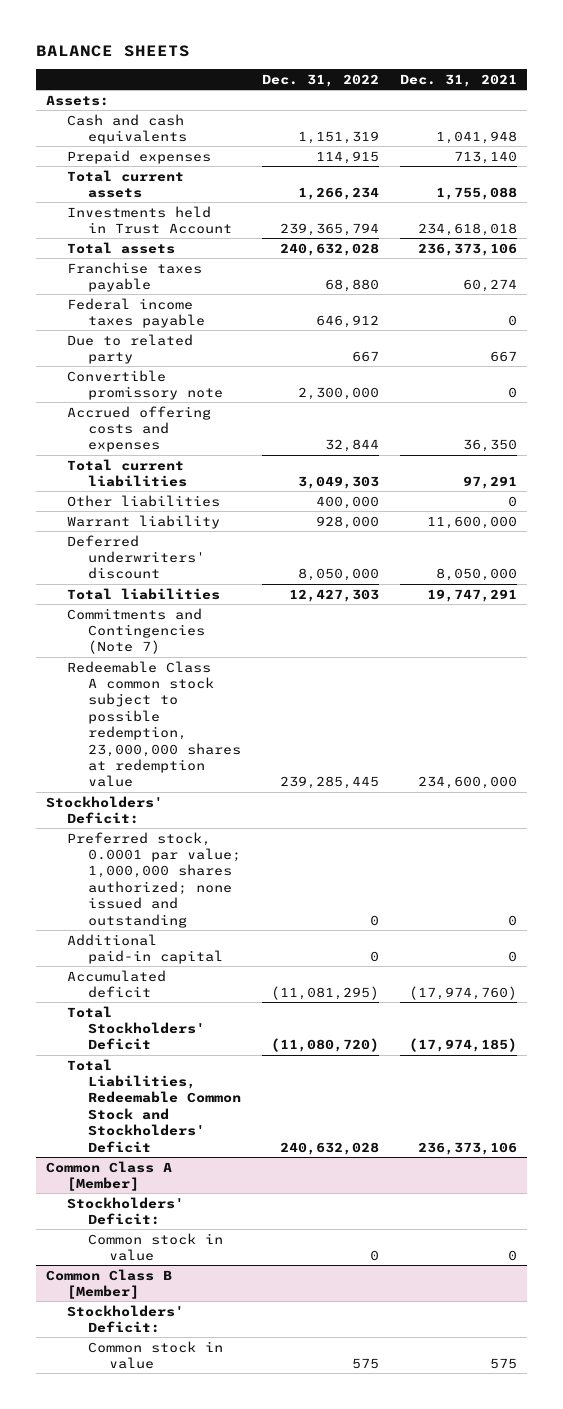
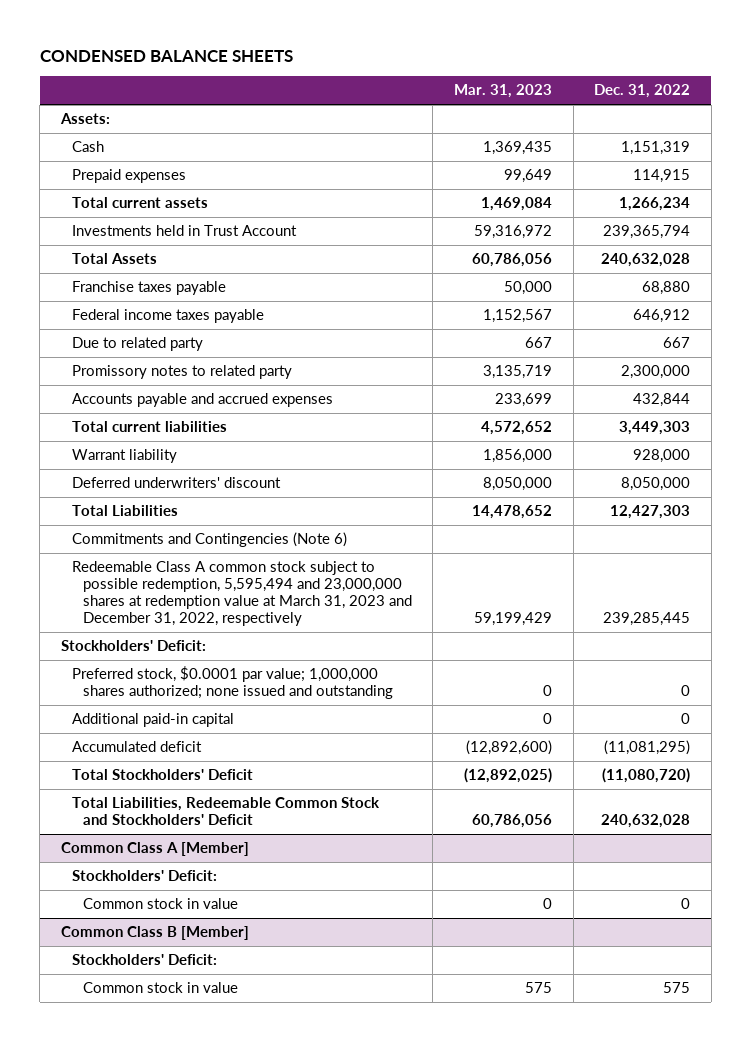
[35,45,190,58] BALANCE SHEETS -> [39,49,293,62] CONDENSED BALANCE SHEETS
[399,74,517,88] Dec. 31, 2021 -> none
none -> [454,84,553,99] Mar. 31, 2023
[67,113,187,145] Cash and cash equivalents -> [71,141,104,153] Cash
[67,241,176,254] Total assets -> [71,253,157,265] Total Assets
[67,369,223,401] Convertible promissory note -> none
[67,494,221,507] Other liabilities -> none
none -> [71,365,292,380] Promissory notes to related party
[67,405,212,453] Accrued offering costs and expenses -> [71,393,333,408] Accounts payable and accrued expenses
[324,439,379,453] 32,844 -> [633,393,691,408] 432,844
[297,476,379,490] 3,049,303 -> [619,421,691,436] 3,449,303
[67,587,221,600] Total liabilities -> [71,505,178,517] Total Liabilities
[67,607,205,655] Commitments and Contingencies (Note 7) -> [71,532,347,548] Commitments and Contingencies (Note 6)
[67,660,241,788] Redeemable Class A common stock subject to possible redemption, 23,000,000 shares at redemption value -> [71,561,412,626] Redeemable Class A common stock subject to possible redemption, 5,595,494 and 23,000,000 shares at redemption value at March 31, 2023 and December 31, 2022, respectively
[67,831,241,928] Preferred stock, 0.0001 par value; 1,000,000 shares authorized; none issued and outstanding -> [71,666,393,700] Preferred stock, $0.0001 par value; 1,000,000 shares authorized; none issued and outstanding

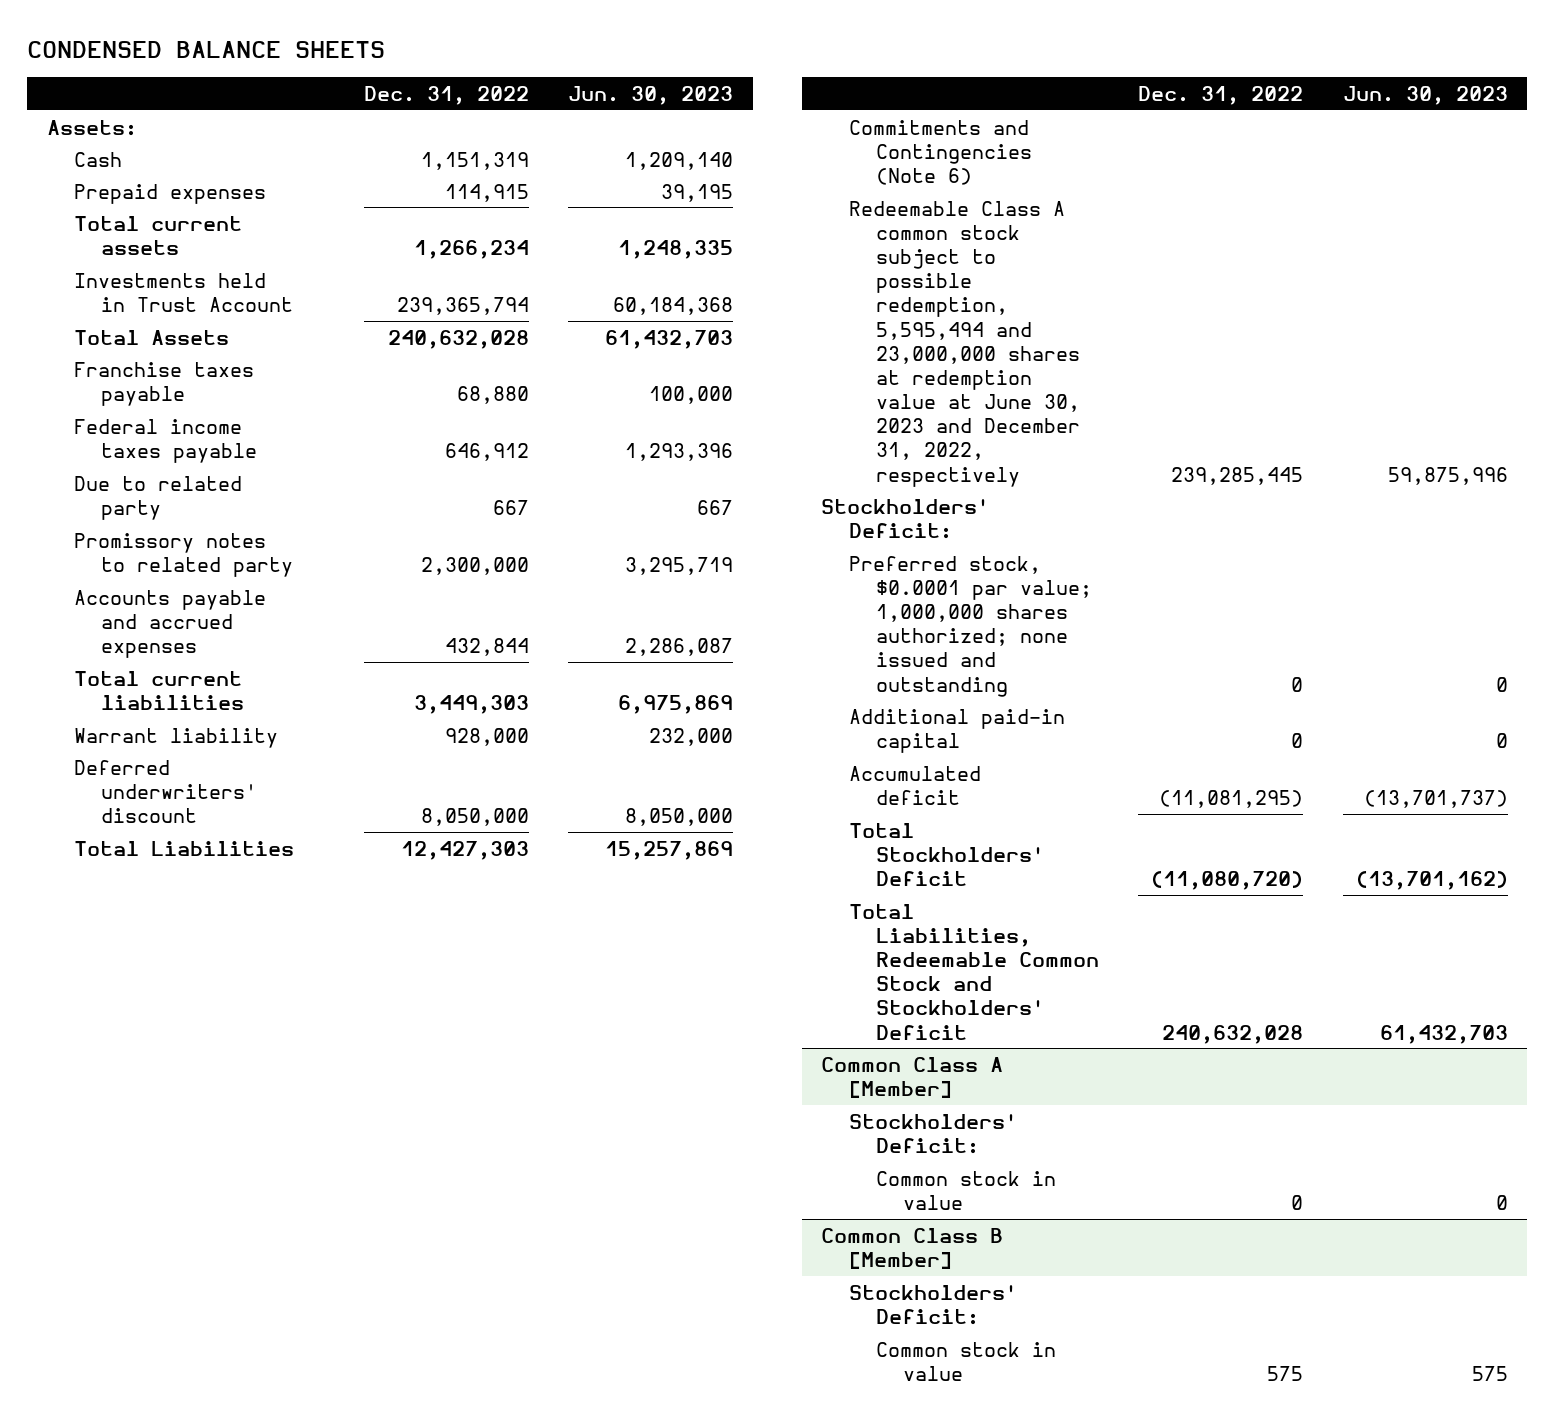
[454,84,553,99] Mar. 31, 2023 -> none
none -> [568,86,734,106] Jun. 30, 2023
[71,561,412,626] Redeemable Class A common stock subject to possible redemption, 5,595,494 and 23,000,000 shares at redemption value at March 31, 2023 and December 31, 2022, respectively -> [848,200,1080,487] Redeemable Class A common stock subject to possible redemption, 5,595,494 and 23,000,000 shares at redemption value at June 30, 2023 and December 31, 2022, respectively

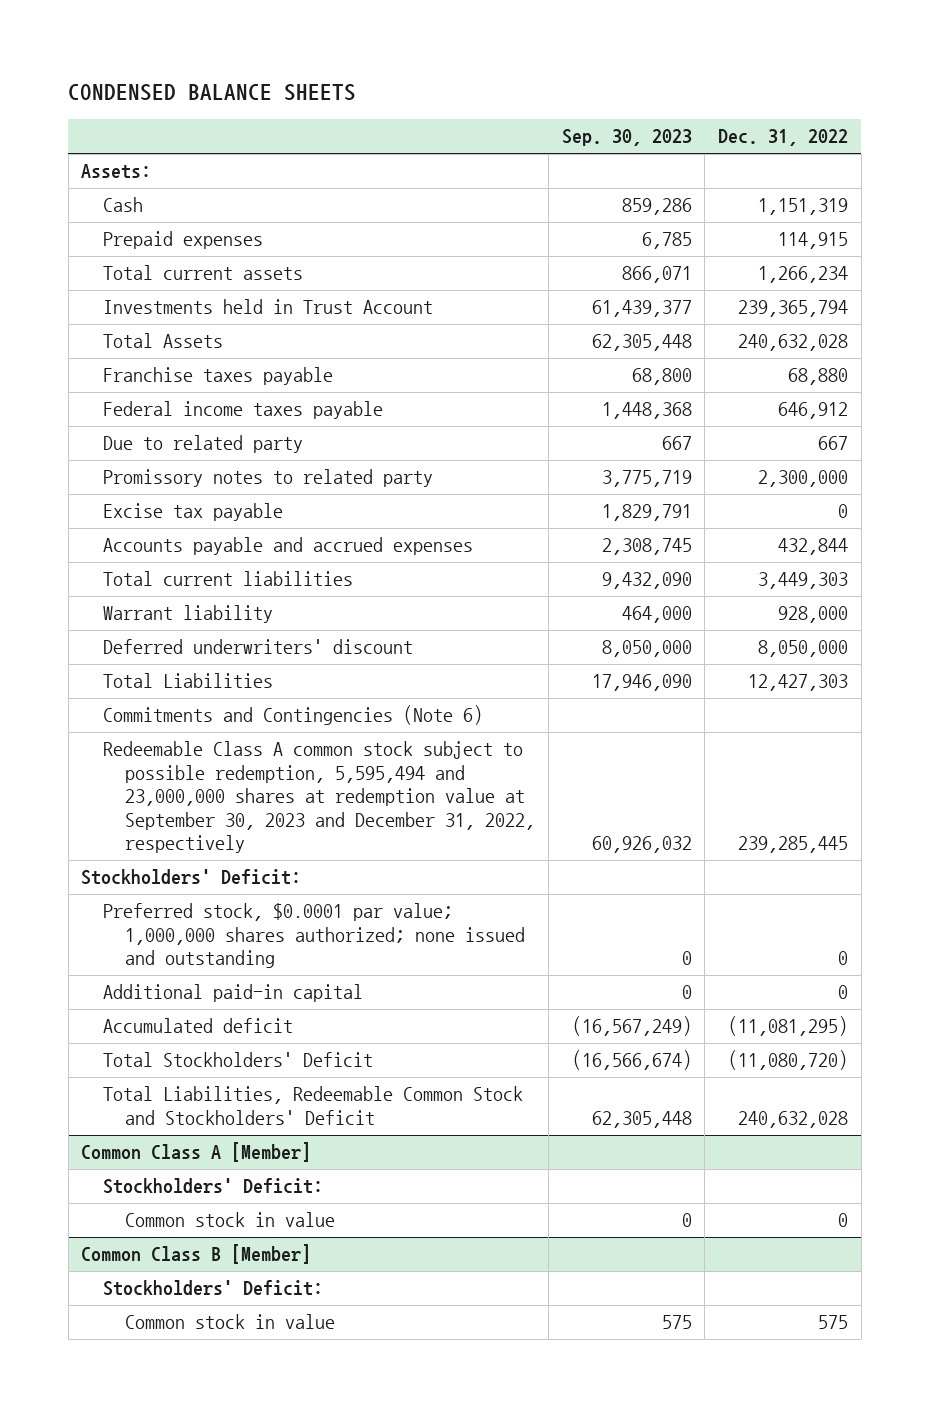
[568,86,734,106] Jun. 30, 2023 -> none
none -> [561,129,692,147] Sep. 30, 2023
none -> [103,503,284,522] Excise tax payable
[848,200,1080,487] Redeemable Class A common stock subject to possible redemption, 5,595,494 and 23,000,000 shares at redemption value at June 30, 2023 and December 31, 2022, respectively -> [103,741,536,854] Redeemable Class A common stock subject to possible redemption, 5,595,494 and 23,000,000 shares at redemption value at September 30, 2023 and December 31, 2022, respectively

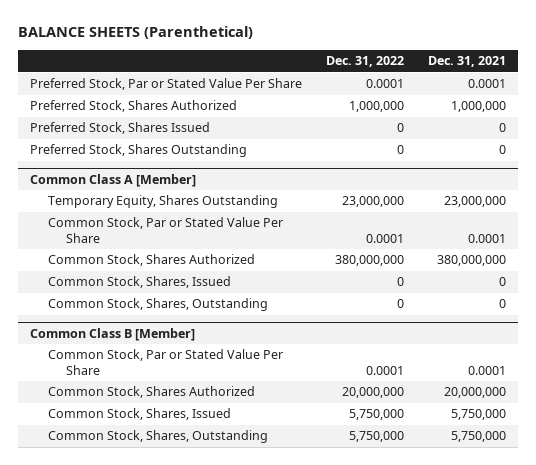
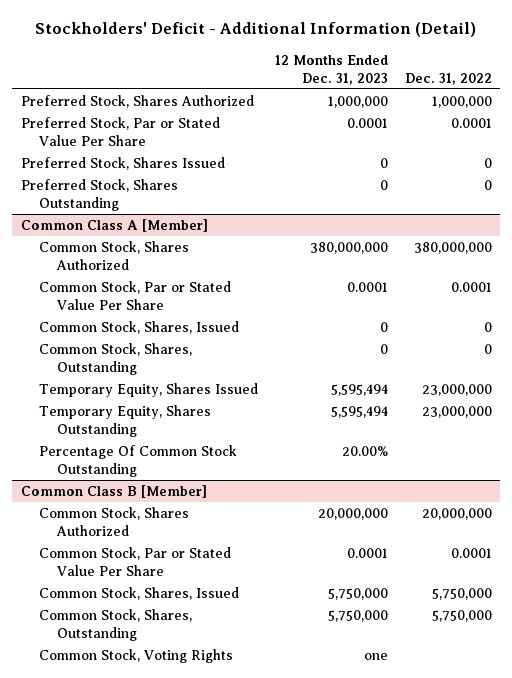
[17,26,253,40] BALANCE SHEETS (Parenthetical) -> [35,22,477,38] Stockholders' Deficit - Additional Information (Detail)
[428,56,507,68] Dec. 31, 2021 -> none
none -> [274,54,388,85] 12 Months Ended Dec. 31, 2023
[29,78,302,91] Preferred Stock, Par or Stated Value Per Share -> [20,116,220,146] Preferred Stock, Par or Stated Value Per Share
[47,217,283,243] Common Stock, Par or Stated Value Per Share -> [38,280,231,310] Common Stock, Par or Stated Value Per Share
none -> [38,382,258,397] Temporary Equity, Shares Issued
[47,195,278,209] Temporary Equity, Shares Outstanding -> [38,404,211,437] Temporary Equity, Shares Outstanding
none -> [38,444,237,477] Percentage Of Common Stock Outstanding
[47,349,283,375] Common Stock, Par or Stated Value Per Share -> [38,546,231,576] Common Stock, Par or Stated Value Per Share
none -> [38,648,233,663] Common Stock, Voting Rights

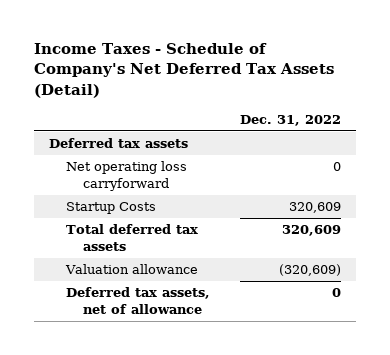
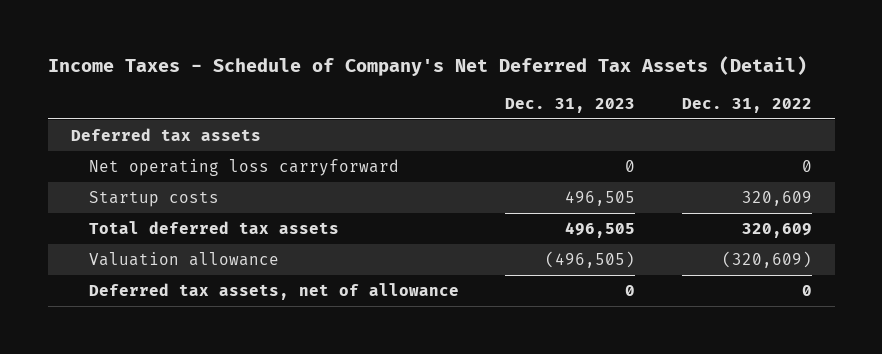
none -> [505,97,636,113] Dec. 31, 2023
[65,202,156,215] Startup Costs -> [89,190,220,207] Startup costs

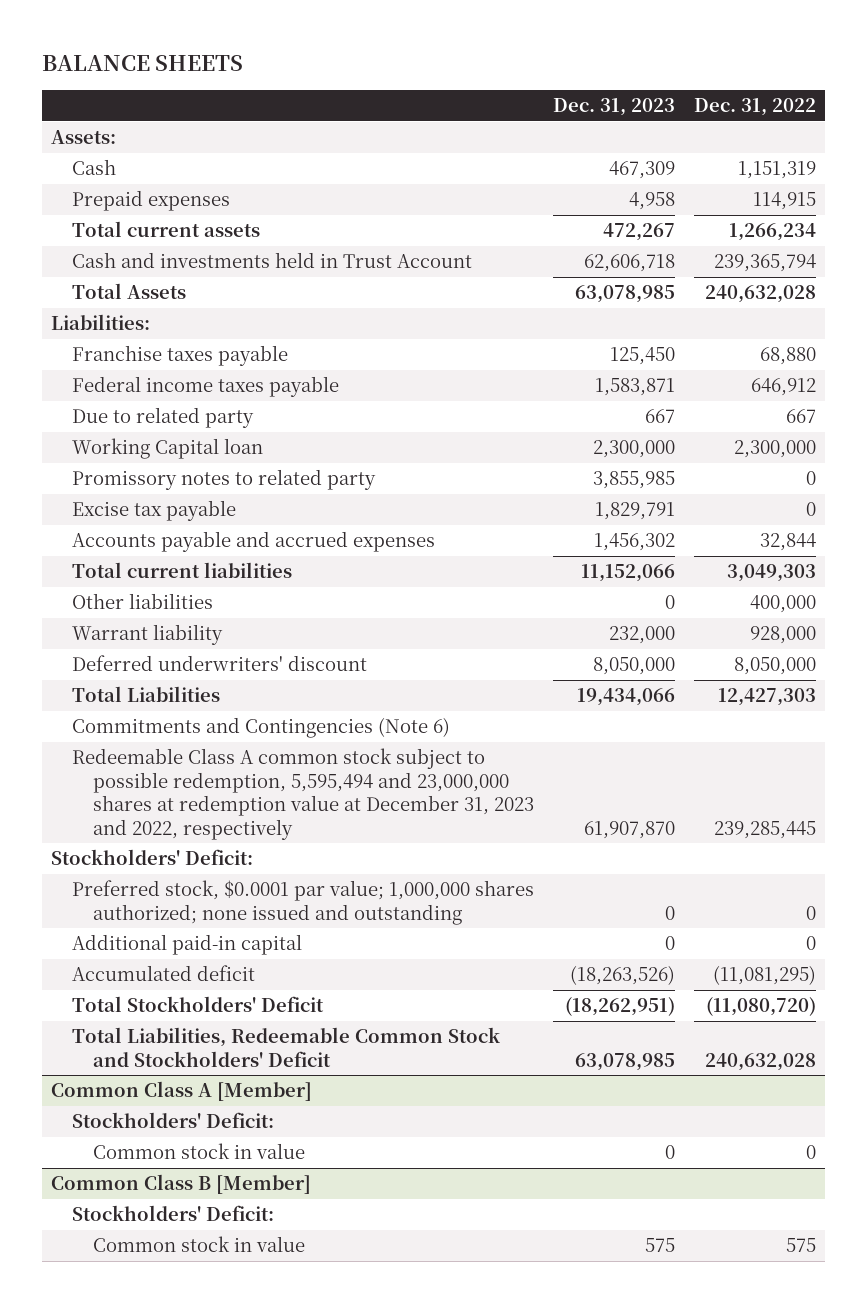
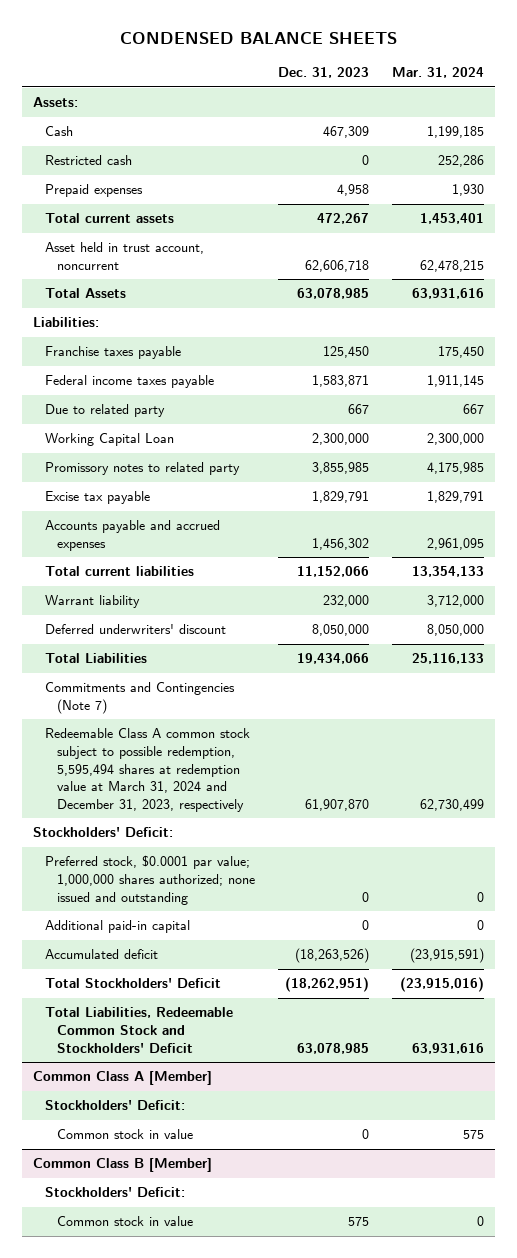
[41,54,243,71] BALANCE SHEETS -> [119,31,397,44] CONDENSED BALANCE SHEETS
[693,97,816,116] Dec. 31, 2022 -> none
none -> [391,67,484,79] Mar. 31, 2024
none -> [45,155,133,166] Restricted cash
[71,252,472,269] Cash and investments held in Trust Account -> [45,242,205,270] Asset held in trust account, noncurrent
[71,438,263,460] Working Capital loan -> [45,433,175,447] Working Capital Loan
[71,593,213,610] Other liabilities -> none
[71,717,450,739] Commitments and Contingencies (Note 6) -> [45,682,236,714] Commitments and Contingencies (Note 7)
[71,748,534,840] Redeemable Class A common stock subject to possible redemption, 5,595,494 and 23,000,000 shares at redemption value at December 31, 2023 and 2022, respectively -> [45,728,251,812] Redeemable Class A common stock subject to possible redemption, 5,595,494 shares at redemption value at March 31, 2024 and December 31, 2023, respectively

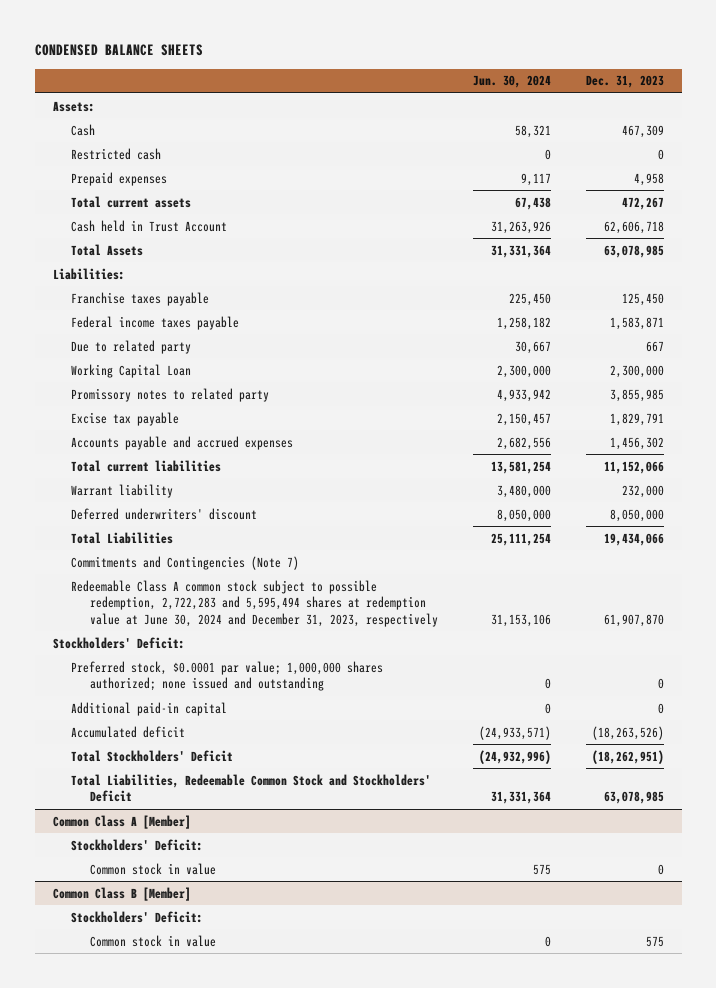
[391,67,484,79] Mar. 31, 2024 -> none
none -> [472,75,551,89] Jun. 30, 2024
[45,242,205,270] Asset held in trust account, noncurrent -> [71,219,228,232] Cash held in Trust Account
[45,728,251,812] Redeemable Class A common stock subject to possible redemption, 5,595,494 shares at redemption value at March 31, 2024 and December 31, 2023, respectively -> [71,579,438,627] Redeemable Class A common stock subject to possible redemption, 2,722,283 and 5,595,494 shares at redemption value at June 30, 2024 and December 31, 2023, respectively

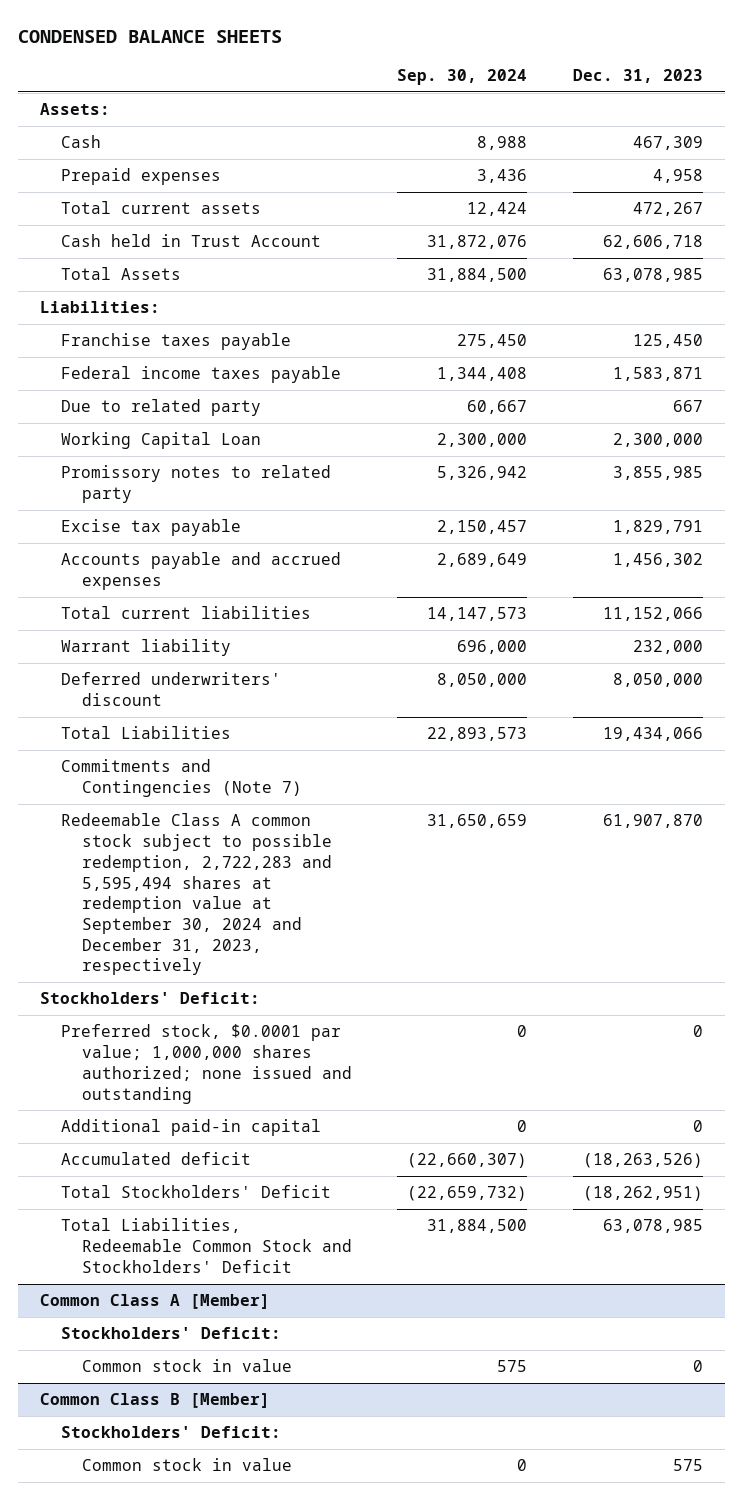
[472,75,551,89] Jun. 30, 2024 -> none
none -> [397,69,528,86] Sep. 30, 2024
[71,147,162,160] Restricted cash -> none
[71,579,438,627] Redeemable Class A common stock subject to possible redemption, 2,722,283 and 5,595,494 shares at redemption value at June 30, 2024 and December 31, 2023, respectively -> [60,813,332,976] Redeemable Class A common stock subject to possible redemption, 2,722,283 and 5,595,494 shares at redemption value at September 30, 2024 and December 31, 2023, respectively

